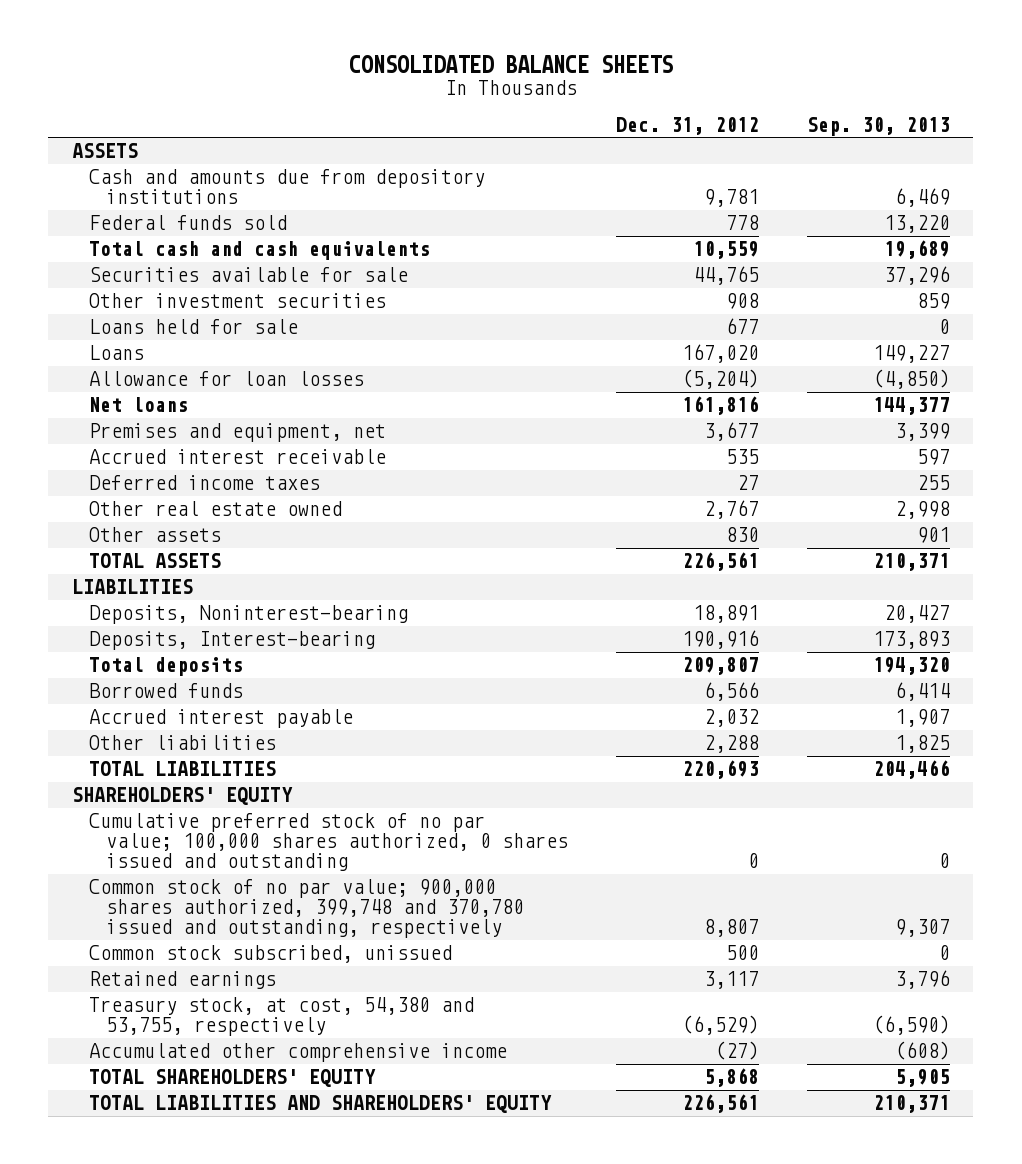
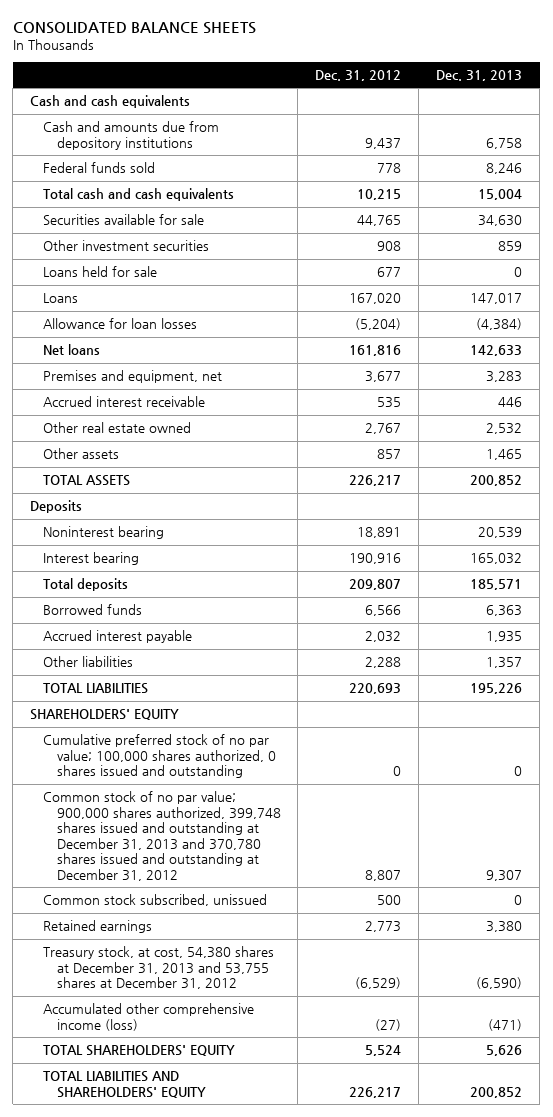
[806,116,950,136] Sep. 30, 2013 -> none
none -> [436,69,523,81] Dec. 31, 2013
[72,143,139,159] ASSETS -> none
none -> [30,95,191,109] Cash and cash equivalents
[703,189,759,208] 9,781 -> [365,137,402,149] 9,437
[692,241,759,260] 10,559 -> [357,189,402,201] 10,215
[89,475,321,491] Deferred income taxes -> none
[72,579,194,595] LIABILITIES -> none
[725,527,759,543] 830 -> [377,449,402,460] 857
[681,552,759,572] 226,561 -> [349,475,402,487] 226,217
none -> [30,500,83,514] Deposits
[89,605,409,625] Deposits, Noninterest-bearing -> [43,526,165,540] Noninterest bearing
[89,631,376,651] Deposits, Interest-bearing -> [43,552,140,566] Interest bearing
[89,879,525,939] Common stock of no par value; 900,000 shares authorized, 399,748 and 370,780 issued and outstanding, respectively -> [43,791,281,881] Common stock of no par value; 900,000 shares authorized, 399,748 shares issued and outstanding at December 31, 2013 and 370,780 shares issued and outstanding at December 31, 2012
[703,971,759,990] 3,117 -> [365,921,402,933] 2,773
[89,997,475,1037] Treasury stock, at cost, 54,380 and 53,755, respectively -> [43,946,275,990] Treasury stock, at cost, 54,380 shares at December 31, 2013 and 53,755 shares at December 31, 2012
[89,1043,508,1063] Accumulated other comprehensive income -> [43,1003,255,1031] Accumulated other comprehensive income (loss)
[703,1068,759,1088] 5,868 -> [365,1045,402,1057] 5,524
[681,1094,759,1114] 226,561 -> [349,1086,402,1098] 226,217

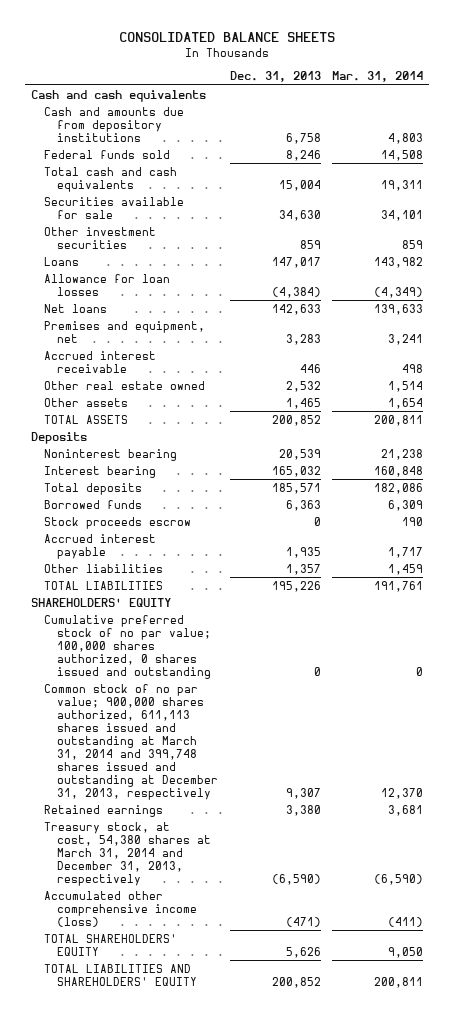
[315,69,402,81] Dec. 31, 2012 -> none
none -> [332,71,424,83] Mar. 31, 2014
[43,266,158,278] Loans held for sale -> none
none -> [44,516,192,529] Stock proceeds escrow
[43,894,268,907] Common stock subscribed, unissued -> none
[43,791,281,881] Common stock of no par value; 900,000 shares authorized, 399,748 shares issued and outstanding at December 31, 2013 and 370,780 shares issued and outstanding at December 31, 2012 -> [44,683,218,800] Common stock of no par value; 900,000 shares authorized, 611,113 shares issued and outstanding at March 31, 2014 and 399,748 shares issued and outstanding at December 31, 2013, respectively
[43,946,275,990] Treasury stock, at cost, 54,380 shares at December 31, 2013 and 53,755 shares at December 31, 2012 -> [44,821,211,886] Treasury stock, at cost, 54,380 shares at March 31, 2014 and December 31, 2013, respectively

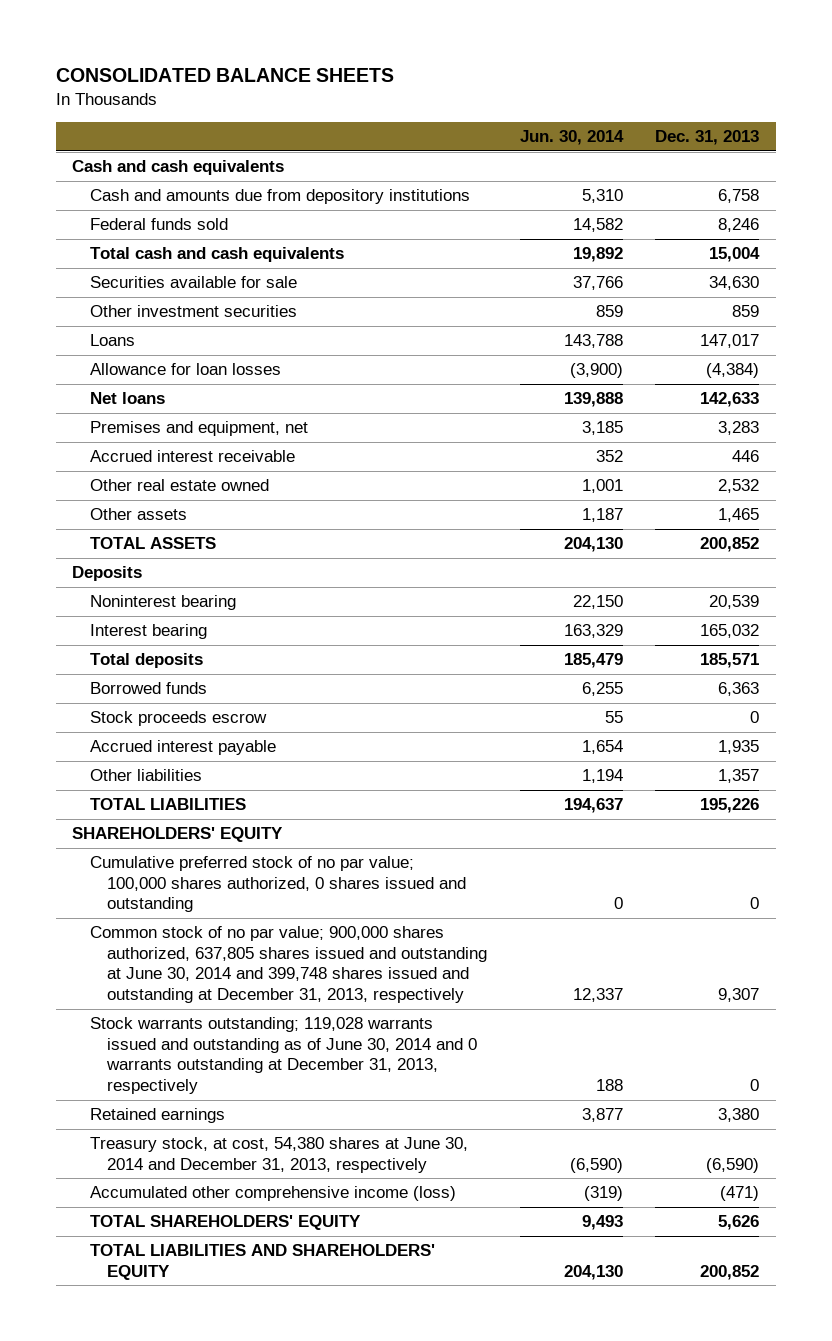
[332,71,424,83] Mar. 31, 2014 -> none
none -> [519,129,624,145] Jun. 30, 2014
[44,683,218,800] Common stock of no par value; 900,000 shares authorized, 611,113 shares issued and outstanding at March 31, 2014 and 399,748 shares issued and outstanding at December 31, 2013, respectively -> [89,926,487,1003] Common stock of no par value; 900,000 shares authorized, 637,805 shares issued and outstanding at June 30, 2014 and 399,748 shares issued and outstanding at December 31, 2013, respectively
none -> [89,1017,477,1094] Stock warrants outstanding; 119,028 warrants issued and outstanding as of June 30, 2014 and 0 warrants outstanding at December 31, 2013, respectively
[44,821,211,886] Treasury stock, at cost, 54,380 shares at March 31, 2014 and December 31, 2013, respectively -> [89,1137,468,1173] Treasury stock, at cost, 54,380 shares at June 30, 2014 and December 31, 2013, respectively

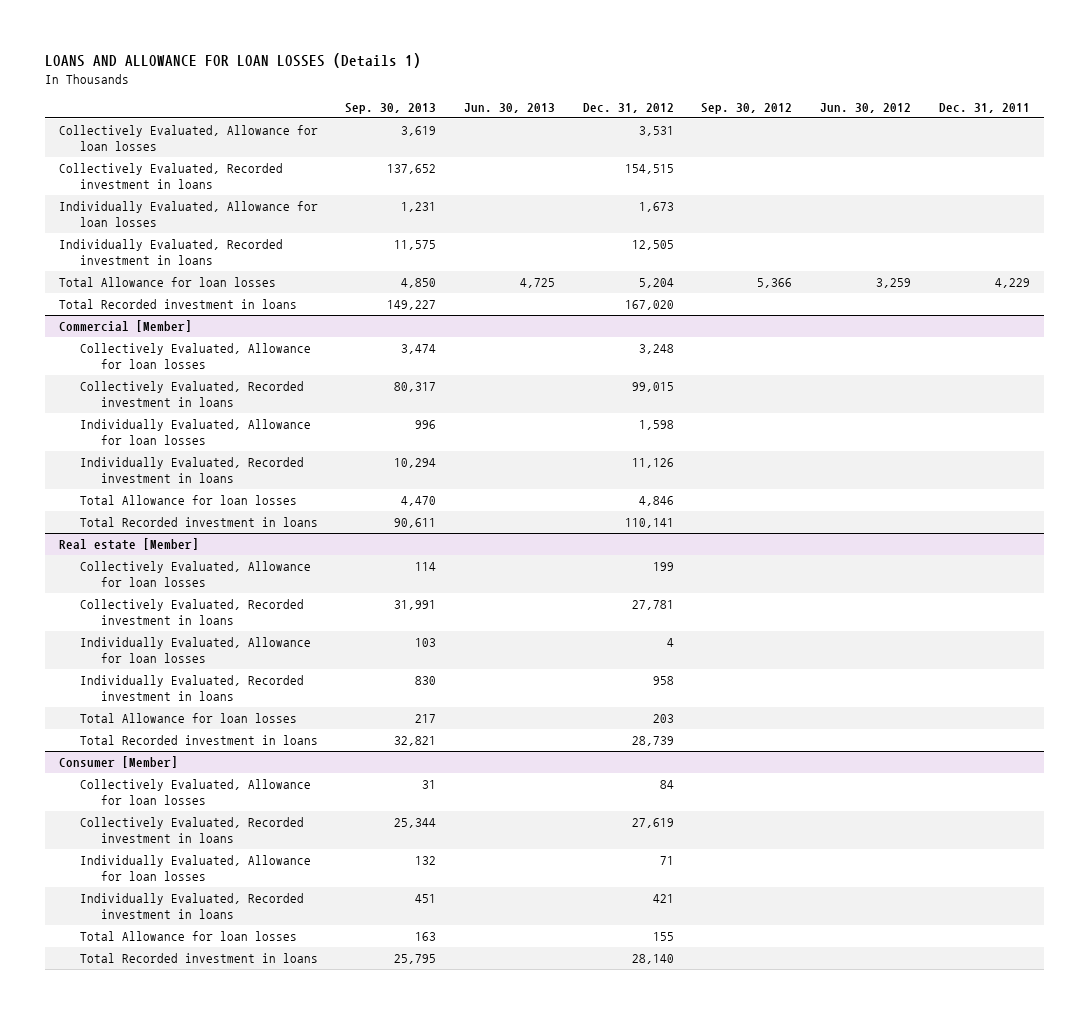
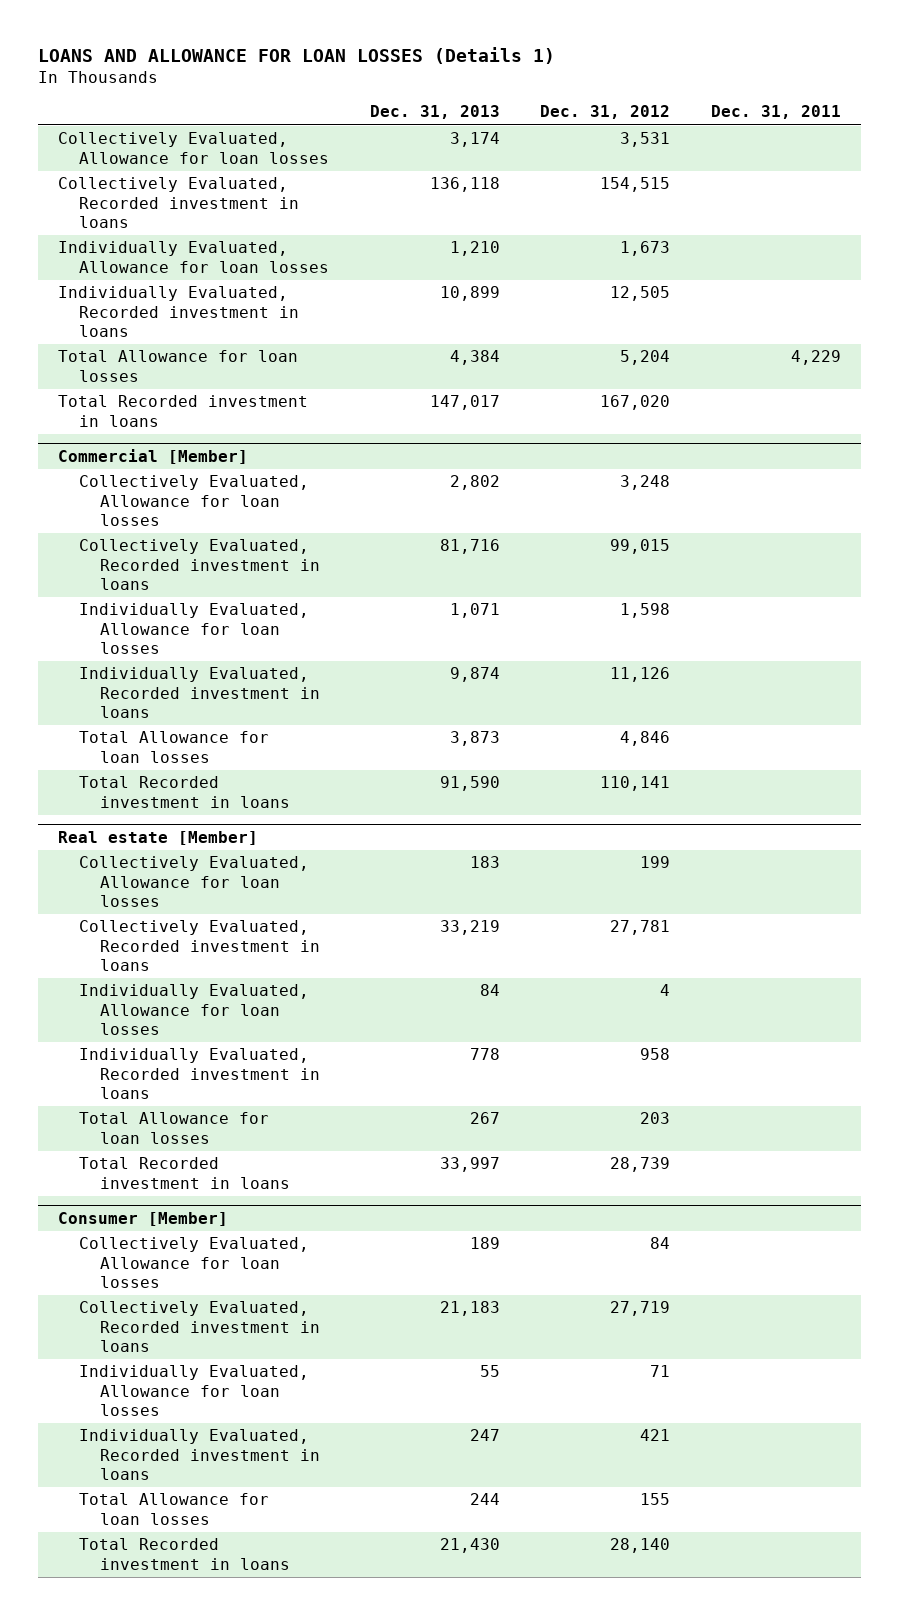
[345,103,437,115] Sep. 30, 2013 -> none
[464,103,556,114] Jun. 30, 2013 -> none
[701,103,793,115] Sep. 30, 2012 -> none
[820,103,912,114] Jun. 30, 2012 -> none
none -> [369,105,500,120] Dec. 31, 2013
[631,818,674,829] 27,619 -> [610,1301,671,1317] 27,719

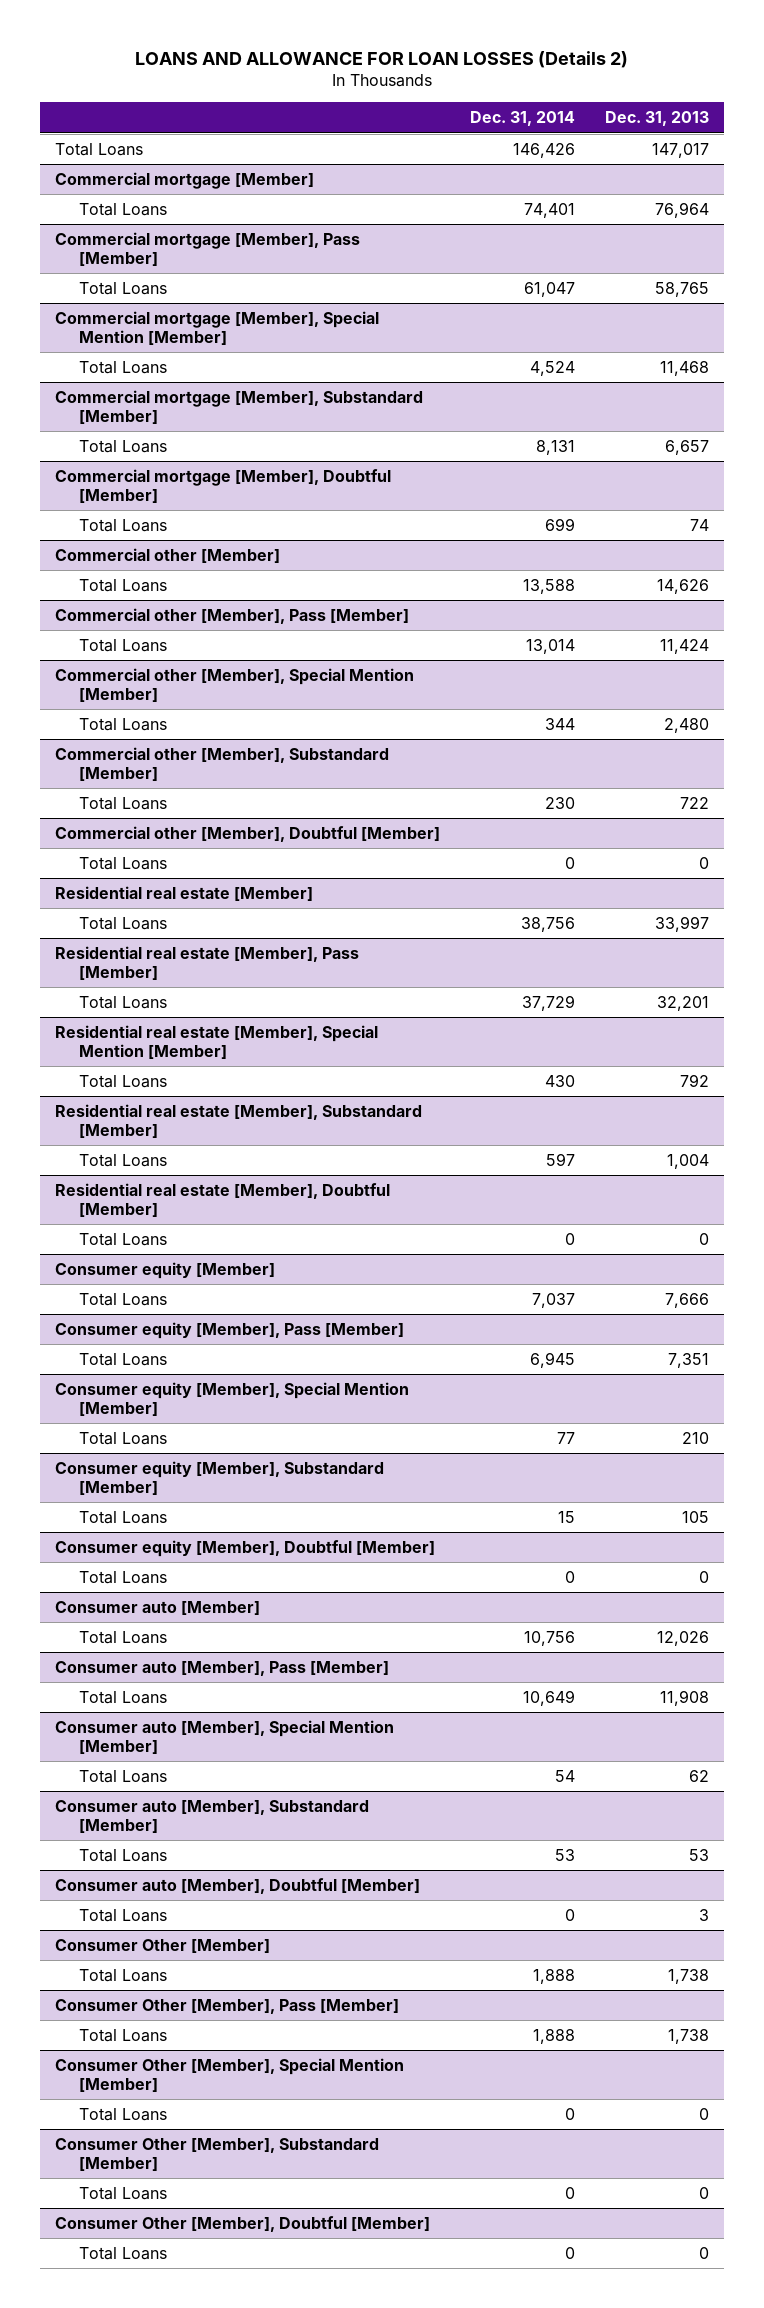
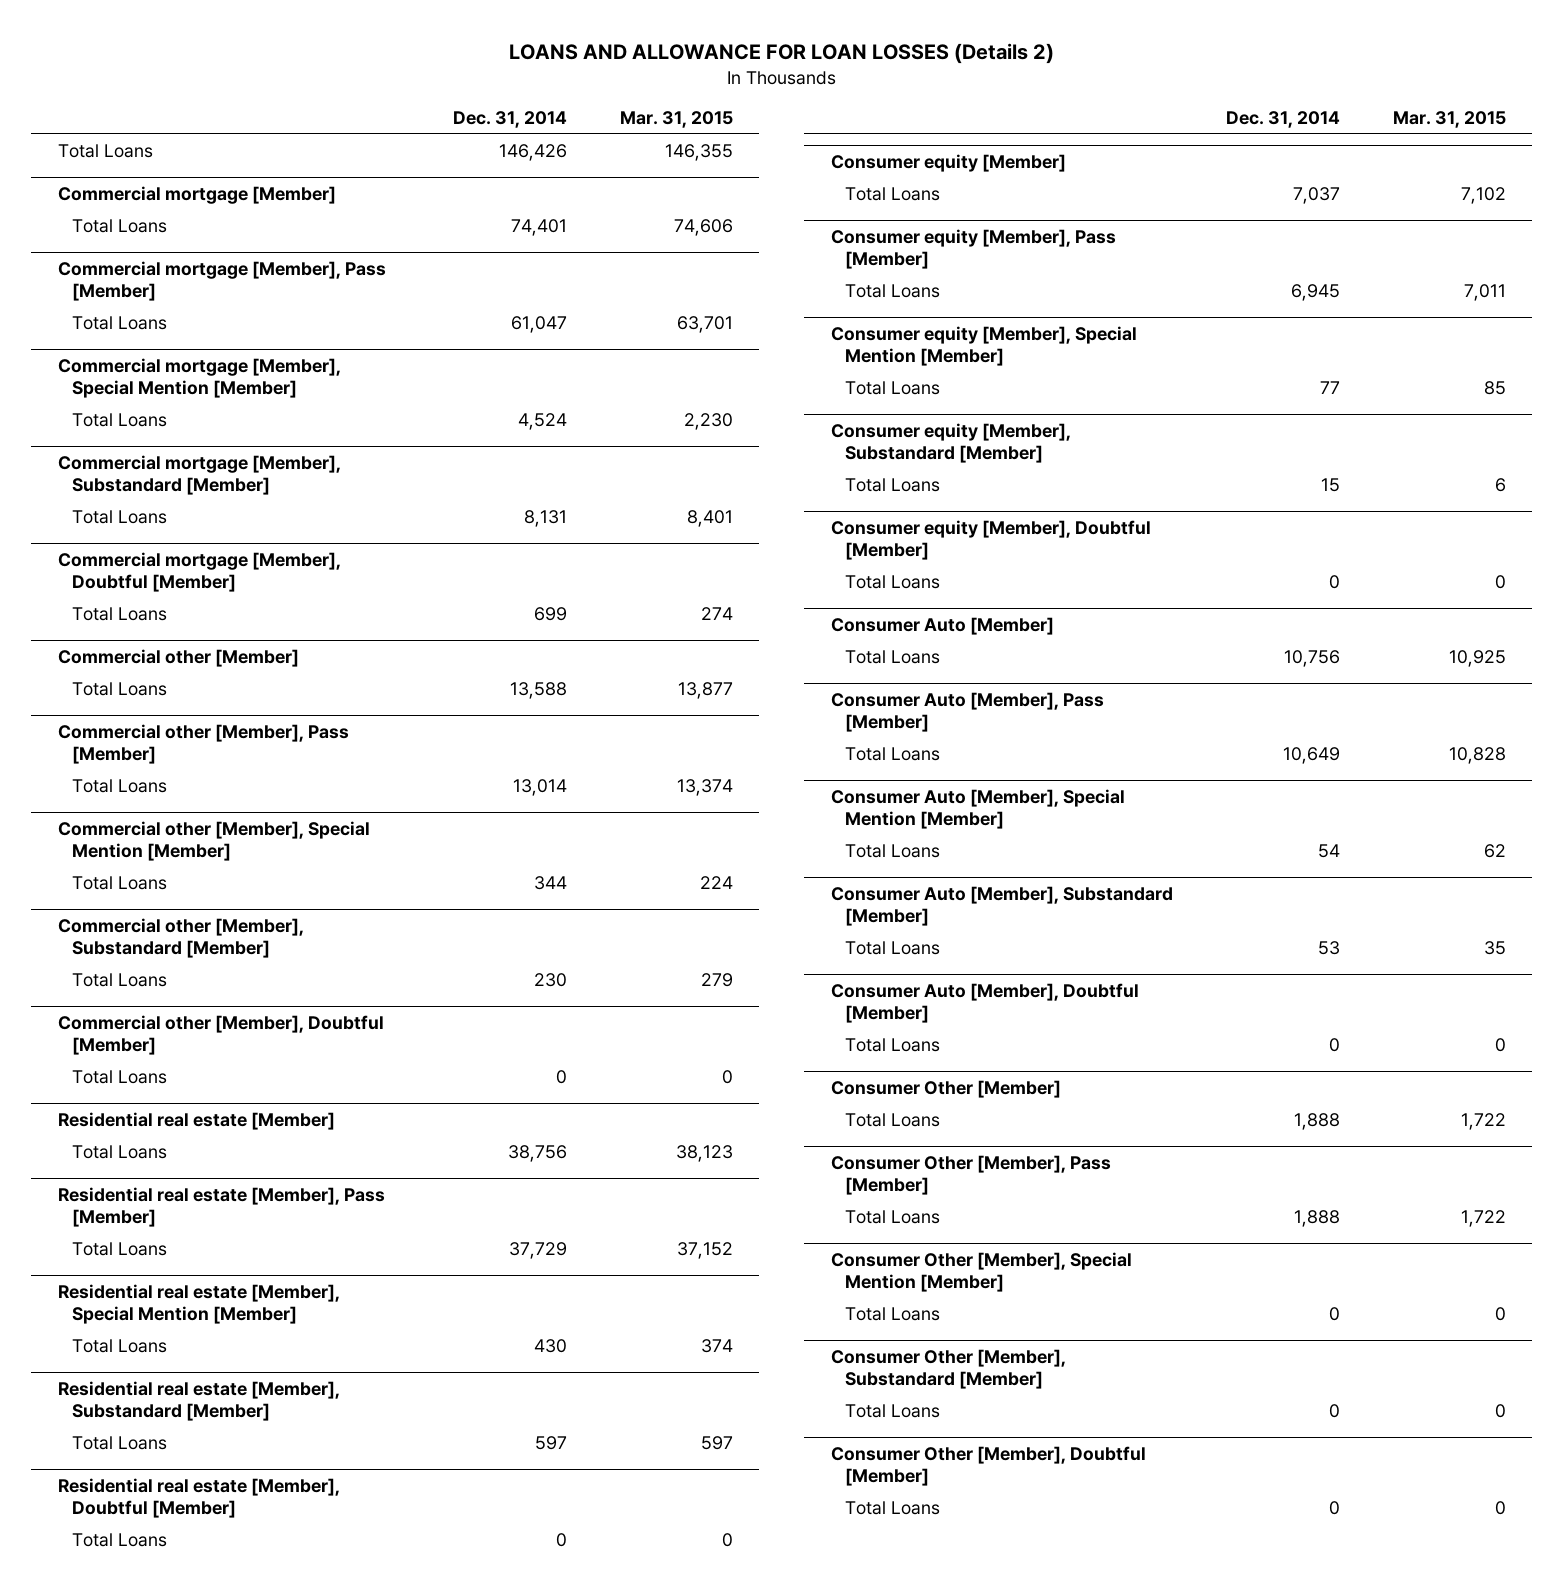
[605,111,710,127] Dec. 31, 2013 -> none
none -> [619,111,733,129] Mar. 31, 2015
[55,1601,261,1616] Consumer auto [Member] -> [830,617,1054,636] Consumer Auto [Member]
[55,1661,390,1677] Consumer auto [Member], Pass [Member] -> [830,692,1104,733] Consumer Auto [Member], Pass [Member]
[55,1720,395,1754] Consumer auto [Member], Special Mention [Member] -> [830,789,1125,830] Consumer Auto [Member], Special Mention [Member]
[55,1800,370,1833] Consumer auto [Member], Substandard [Member] -> [830,886,1173,927] Consumer Auto [Member], Substandard [Member]
[55,1878,421,1895] Consumer auto [Member], Doubtful [Member] -> [830,983,1139,1024] Consumer Auto [Member], Doubtful [Member]

